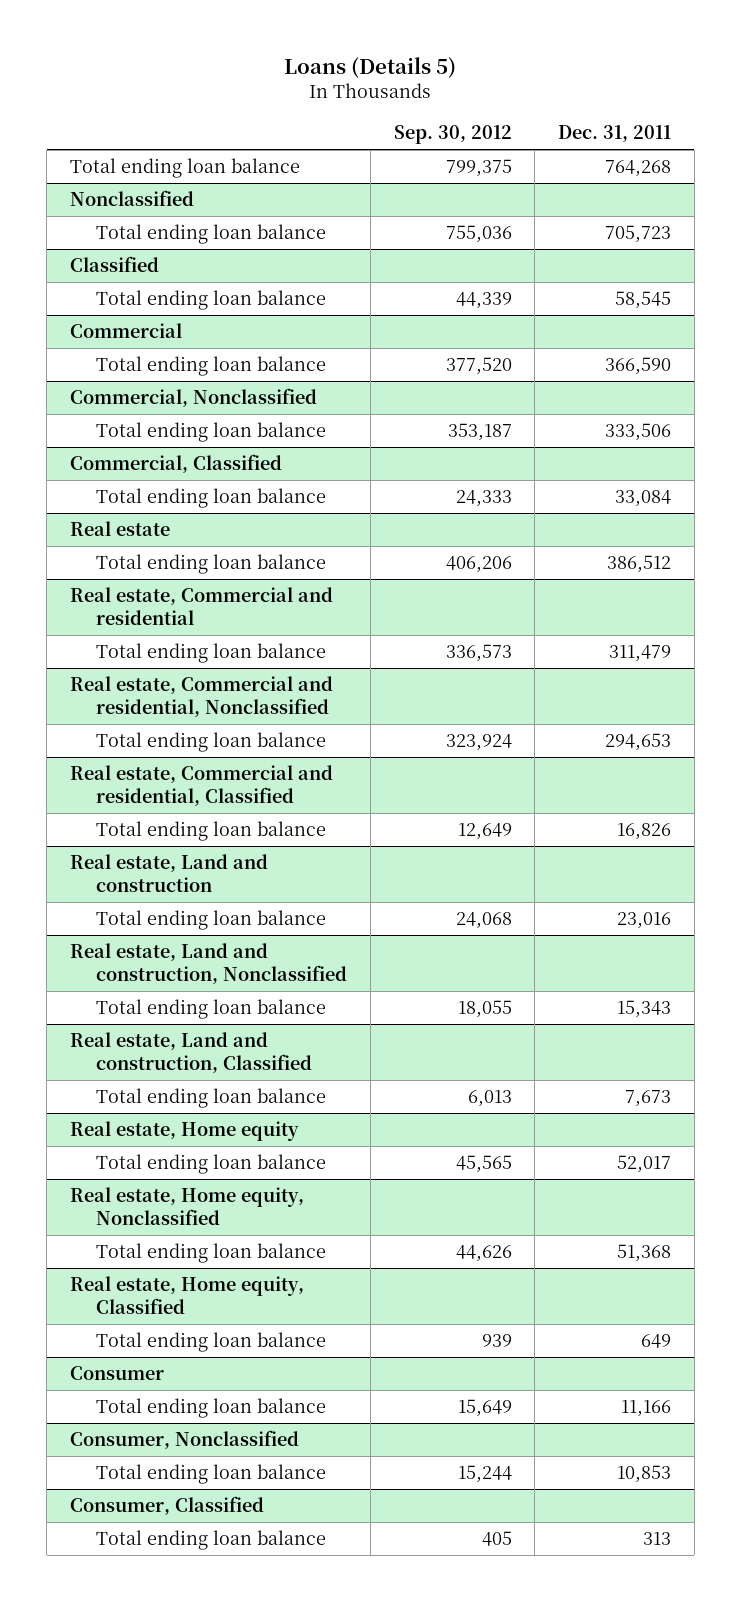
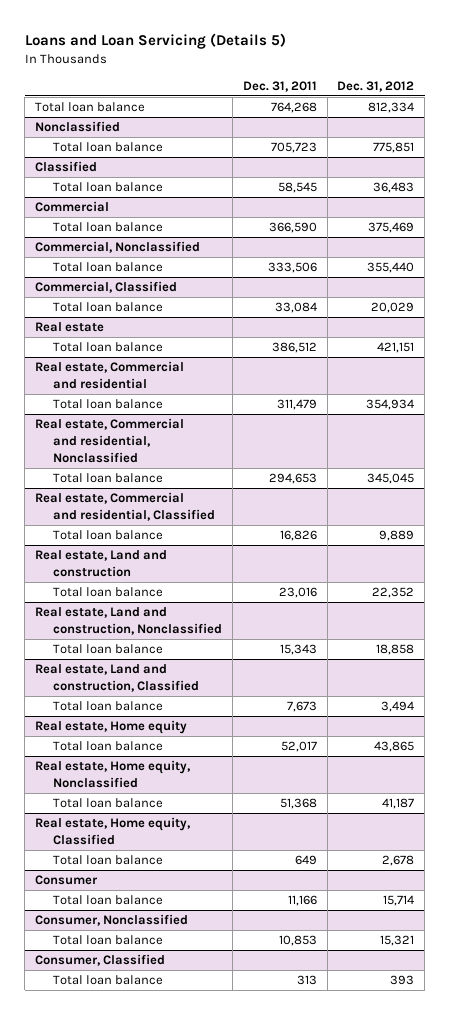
[284,57,457,80] Loans (Details 5) -> [24,32,286,49] Loans and Loan Servicing (Details 5)
[393,124,512,144] Sep. 30, 2012 -> none
none -> [337,80,415,92] Dec. 31, 2012
[69,158,300,179] Total ending loan balance -> [34,102,145,113] Total loan balance
[96,224,327,245] Total ending loan balance -> [53,142,164,153] Total loan balance
[96,290,327,311] Total ending loan balance -> [53,182,164,193] Total loan balance
[96,356,327,377] Total ending loan balance -> [53,222,164,233] Total loan balance
[96,422,327,443] Total ending loan balance -> [53,262,164,273] Total loan balance
[96,488,327,509] Total ending loan balance -> [53,302,164,313] Total loan balance
[96,554,327,575] Total ending loan balance -> [53,342,164,353] Total loan balance
[96,643,327,664] Total ending loan balance -> [53,399,164,410] Total loan balance
[96,732,327,753] Total ending loan balance -> [53,473,164,484] Total loan balance
[96,821,327,842] Total ending loan balance -> [53,530,164,541] Total loan balance
[96,910,327,931] Total ending loan balance -> [53,587,164,598] Total loan balance
[96,999,327,1020] Total ending loan balance -> [53,644,164,655] Total loan balance
[96,1088,327,1109] Total ending loan balance -> [53,701,164,712] Total loan balance
[96,1154,327,1175] Total ending loan balance -> [53,741,164,752] Total loan balance
[96,1243,327,1264] Total ending loan balance -> [53,798,164,809] Total loan balance
[96,1332,327,1353] Total ending loan balance -> [53,855,164,866] Total loan balance
[96,1398,327,1419] Total ending loan balance -> [53,895,164,906] Total loan balance
[96,1464,327,1485] Total ending loan balance -> [53,935,164,946] Total loan balance
[96,1530,327,1551] Total ending loan balance -> [53,975,164,986] Total loan balance

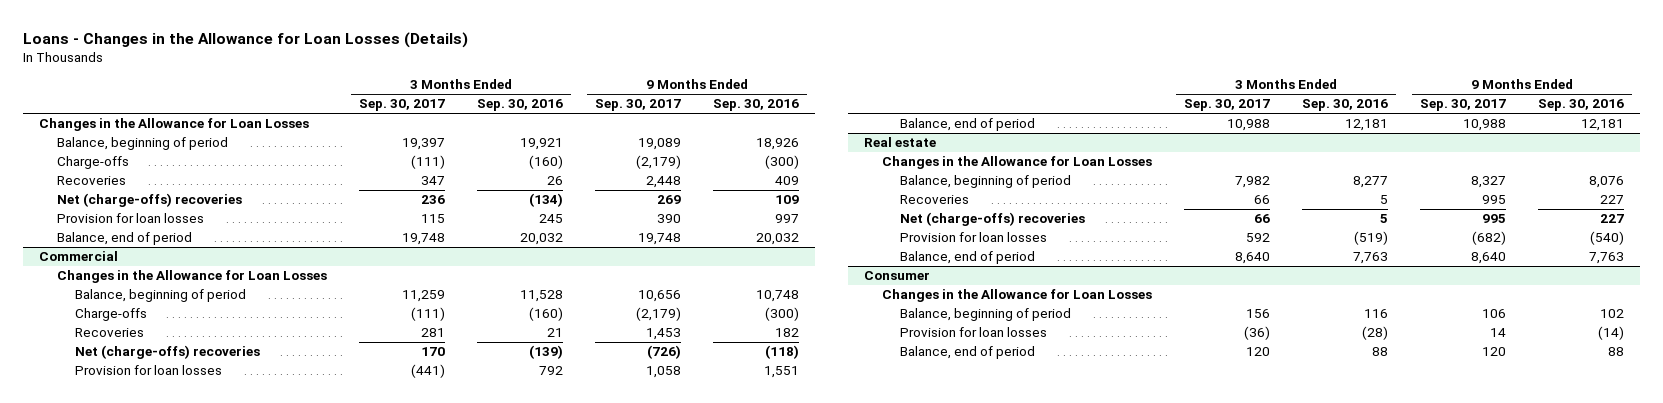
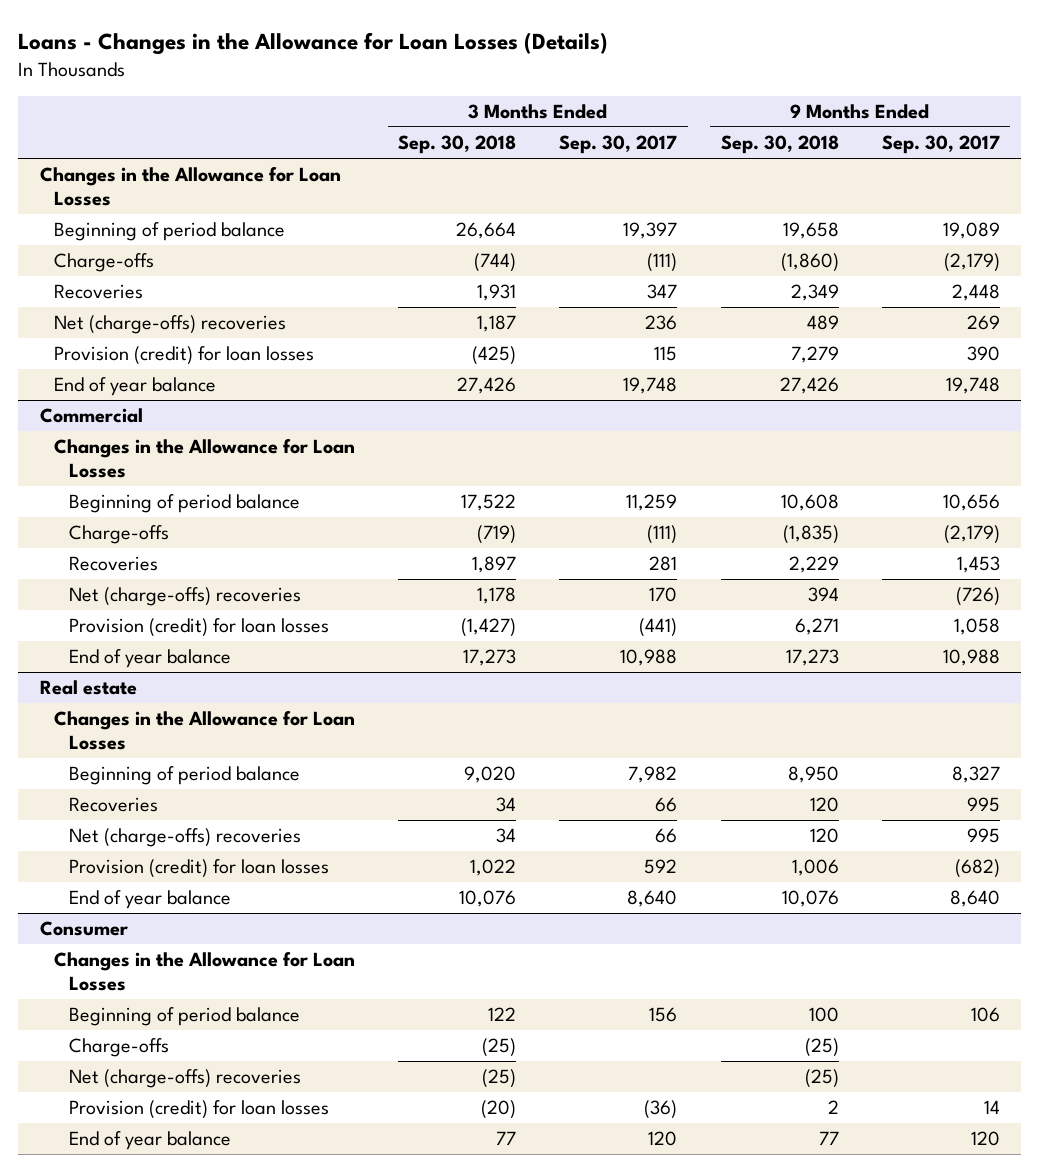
[476,99,563,112] Sep. 30, 2016 -> none
[712,99,799,112] Sep. 30, 2016 -> none
none -> [398,135,517,155] Sep. 30, 2018
none -> [720,135,839,155] Sep. 30, 2018
[56,137,228,151] Balance, beginning of period -> [54,222,286,242] Beginning of period balance
[56,213,204,224] Provision for loan losses -> [54,346,315,366] Provision (credit) for loan losses
[56,232,192,246] Balance, end of period -> [54,377,217,397] End of year balance
[74,289,246,303] Balance, beginning of period -> [69,494,301,514] Beginning of period balance
[74,365,222,376] Provision for loan losses -> [69,618,330,638] Provision (credit) for loan losses
[900,118,1036,132] Balance, end of period -> [69,649,232,669] End of year balance
[900,175,1072,189] Balance, beginning of period -> [69,766,301,786] Beginning of period balance
[900,232,1048,243] Provision for loan losses -> [69,859,330,879] Provision (credit) for loan losses
[900,251,1036,265] Balance, end of period -> [69,890,232,910] End of year balance
[900,308,1072,322] Balance, beginning of period -> [69,1007,301,1027] Beginning of period balance
none -> [69,1038,170,1058] Charge-offs
none -> [69,1069,302,1089] Net (charge-offs) recoveries
[900,327,1048,338] Provision for loan losses -> [69,1100,330,1120] Provision (credit) for loan losses
[900,346,1036,360] Balance, end of period -> [69,1131,232,1151] End of year balance

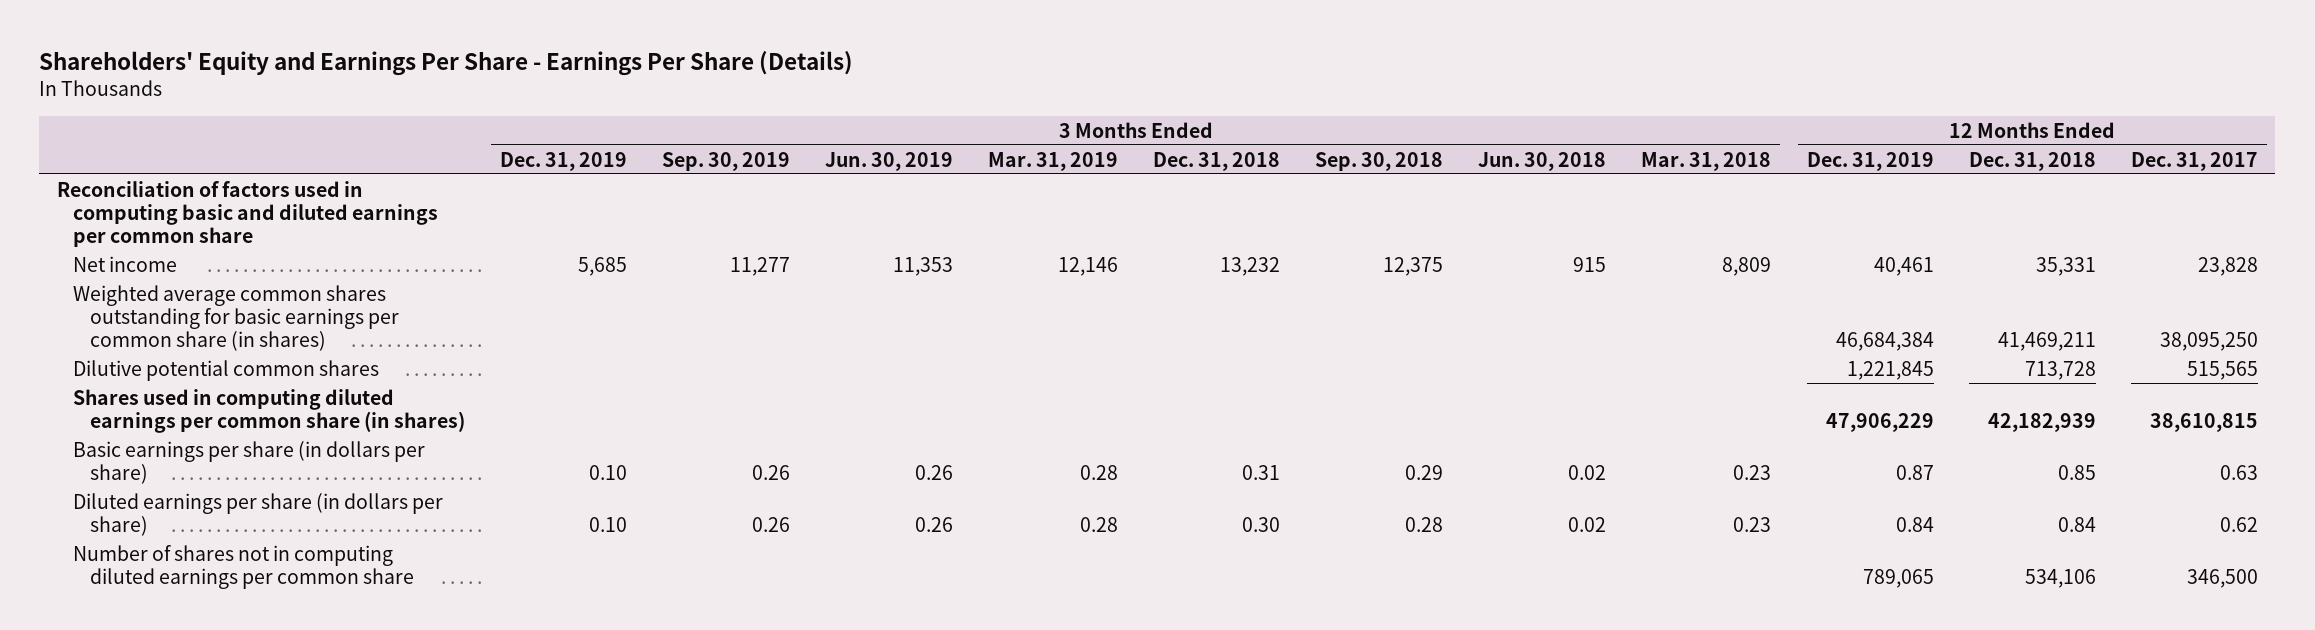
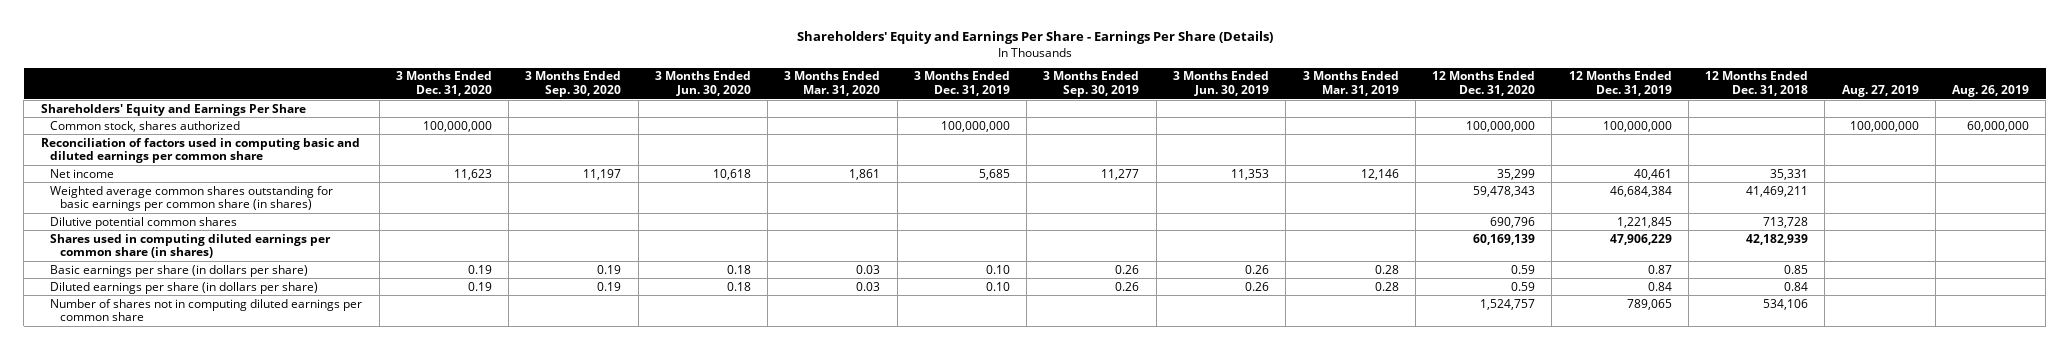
[1153,151,1281,171] Dec. 31, 2018 -> none
[1315,151,1444,171] Sep. 30, 2018 -> none
[1478,151,1607,171] Jun. 30, 2018 -> none
[1641,151,1772,171] Mar. 31, 2018 -> none
[2130,151,2258,171] Dec. 31, 2017 -> none
none -> [395,71,492,97] 3 Months Ended Dec. 31, 2020
none -> [525,71,622,98] 3 Months Ended Sep. 30, 2020
none -> [654,71,751,97] 3 Months Ended Jun. 30, 2020
none -> [784,71,881,97] 3 Months Ended Mar. 31, 2020
none -> [1432,71,1536,97] 12 Months Ended Dec. 31, 2020
none -> [1841,85,1919,98] Aug. 27, 2019
none -> [1952,85,2030,98] Aug. 26, 2019
none -> [40,103,306,116] Shareholders' Equity and Earnings Per Share
none -> [50,120,241,132] Common stock, shares authorized

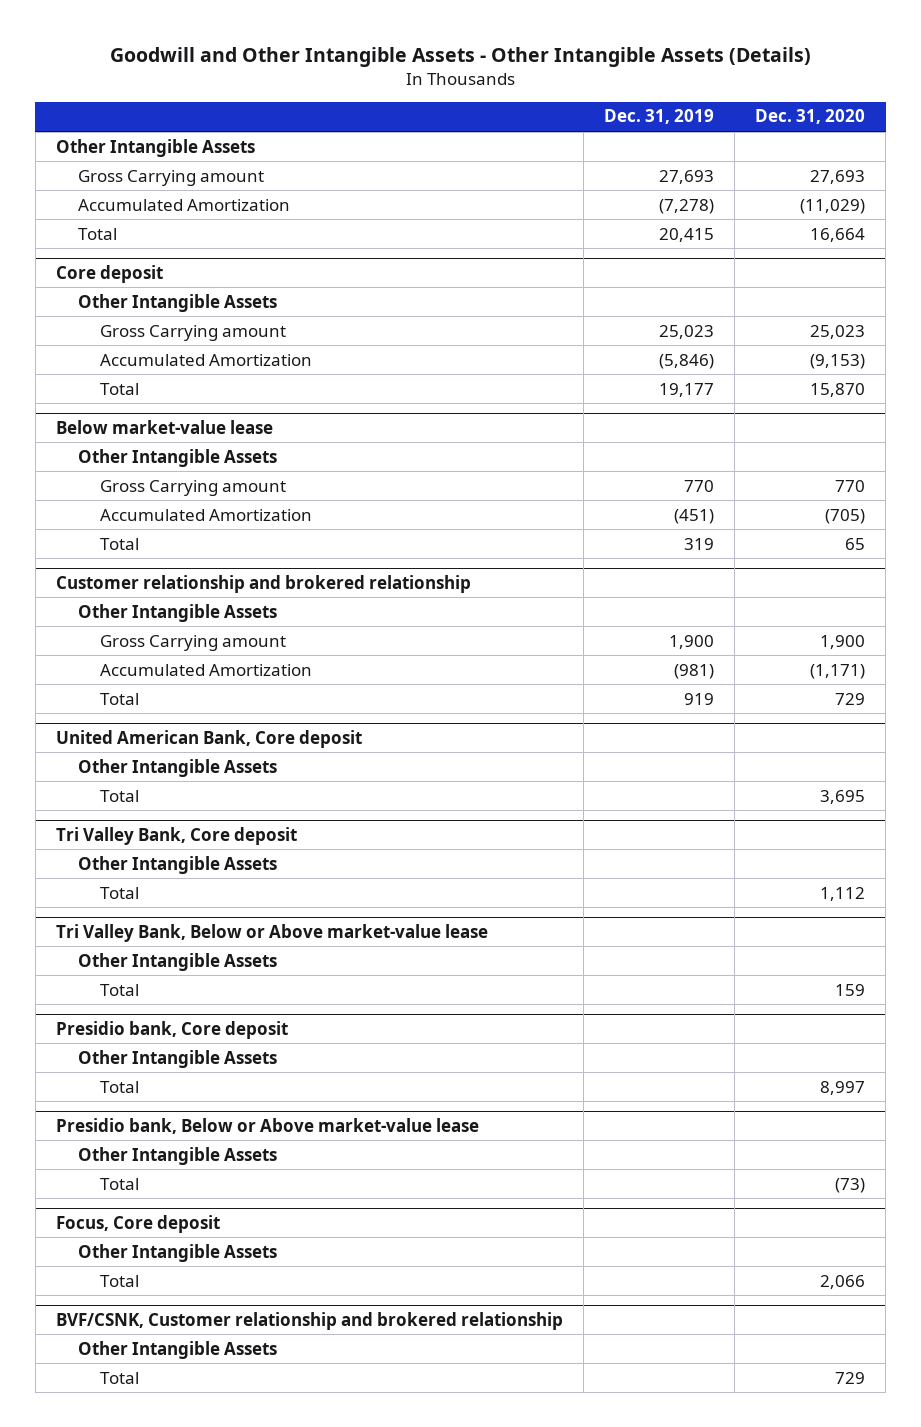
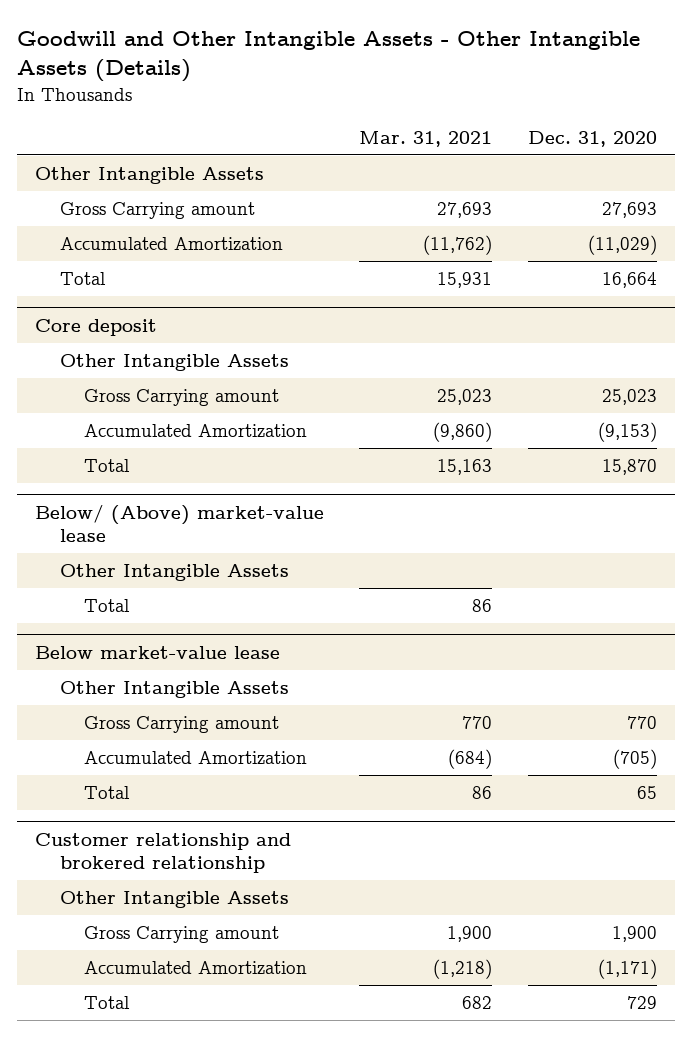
[604,109,715,125] Dec. 31, 2019 -> none
none -> [359,130,493,147] Mar. 31, 2021
none -> [34,503,324,542] Below/ (Above) market-value lease
none -> [59,564,289,582] Other Intangible Assets
none -> [84,599,131,613] Total
[56,729,363,748] United American Bank, Core deposit -> none
[77,758,277,777] Other Intangible Assets -> none
[99,789,139,802] Total -> none
[56,826,298,845] Tri Valley Bank, Core deposit -> none
[77,855,277,874] Other Intangible Assets -> none
[99,886,139,899] Total -> none
[56,923,489,942] Tri Valley Bank, Below or Above market-value lease -> none
[77,952,277,971] Other Intangible Assets -> none
[99,983,139,996] Total -> none
[56,1020,289,1039] Presidio bank, Core deposit -> none
[77,1049,277,1068] Other Intangible Assets -> none
[99,1080,139,1093] Total -> none
[56,1117,480,1134] Presidio bank, Below or Above market-value lease -> none
[77,1146,277,1165] Other Intangible Assets -> none
[99,1177,139,1190] Total -> none
[56,1214,221,1233] Focus, Core deposit -> none
[77,1243,277,1262] Other Intangible Assets -> none
[99,1274,139,1287] Total -> none
[56,1311,564,1330] BVF/CSNK, Customer relationship and brokered relationship -> none
[77,1340,277,1359] Other Intangible Assets -> none
[99,1371,139,1384] Total -> none

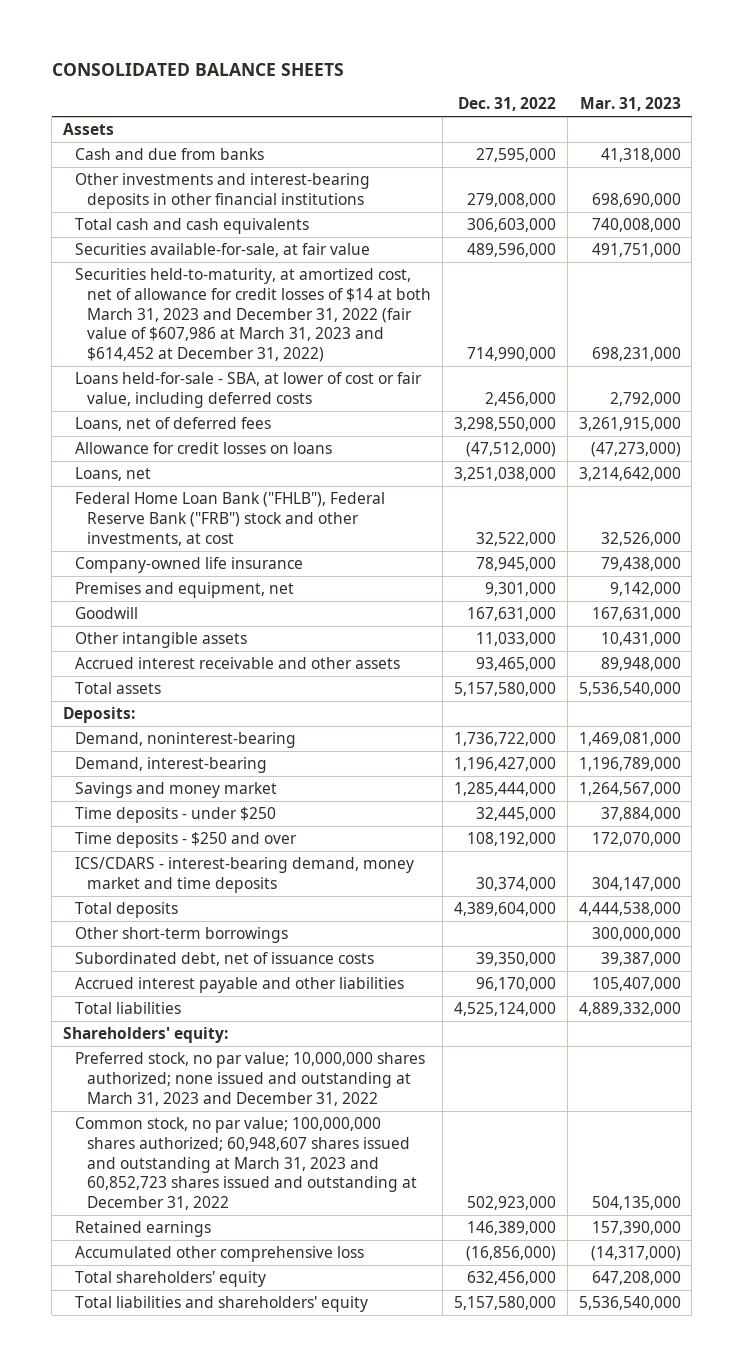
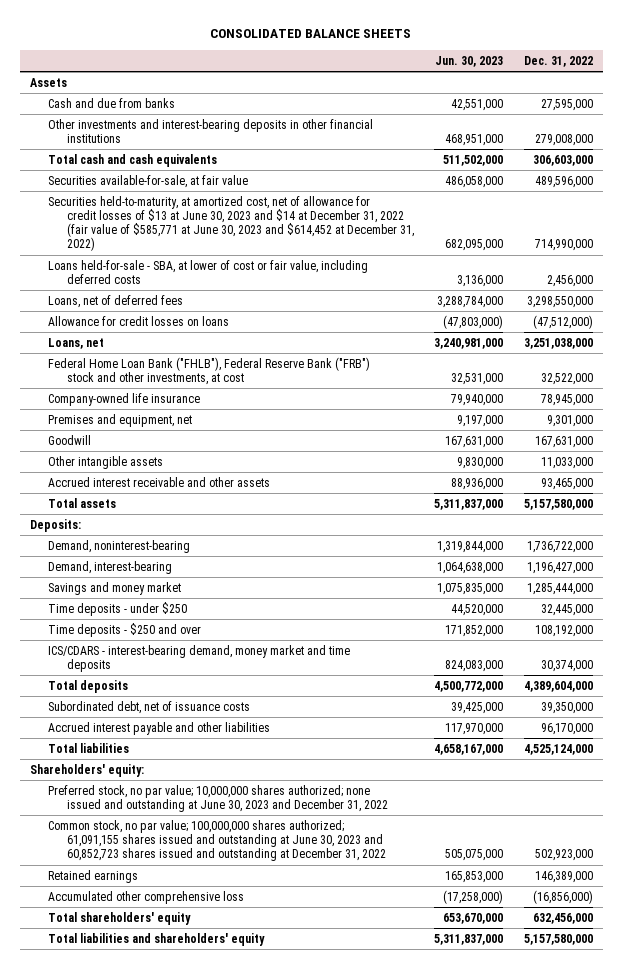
[579,97,681,112] Mar. 31, 2023 -> none
none -> [435,55,504,67] Jun. 30, 2023
[75,268,432,363] Securities held-to-maturity, at amortized cost, net of allowance for credit losses of $14 at both March 31, 2023 and December 31, 2022 (fair value of $607,986 at March 31, 2023 and $614,452 at December 31, 2022) -> [48,195,414,252] Securities held-to-maturity, at amortized cost, net of allowance for credit losses of $13 at June 30, 2023 and $14 at December 31, 2022 (fair value of $585,771 at June 30, 2023 and $614,452 at December 31, 2022)
[75,927,289,944] Other short-term borrowings -> none
[75,1052,426,1106] Preferred stock, no par value; 10,000,000 shares authorized; none issued and outstanding at March 31, 2023 and December 31, 2022 -> [48,784,388,812] Preferred stock, no par value; 10,000,000 shares authorized; none issued and outstanding at June 30, 2023 and December 31, 2022
[75,1117,418,1211] Common stock, no par value; 100,000,000 shares authorized; 60,948,607 shares issued and outstanding at March 31, 2023 and 60,852,723 shares issued and outstanding at December 31, 2022 -> [48,819,386,862] Common stock, no par value; 100,000,000 shares authorized; 61,091,155 shares issued and outstanding at June 30, 2023 and 60,852,723 shares issued and outstanding at December 31, 2022

